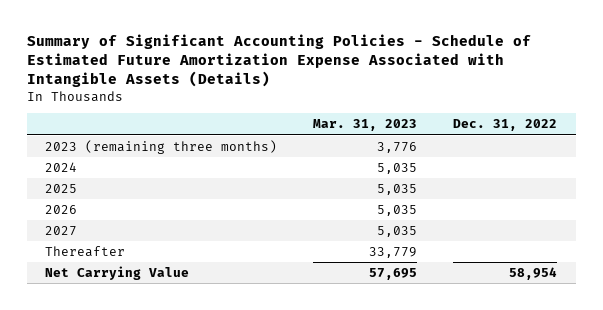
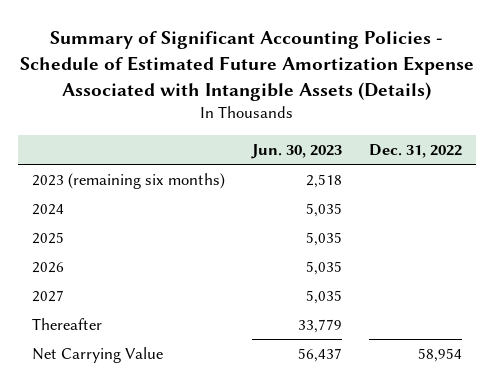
[313,119,418,132] Mar. 31, 2023 -> none
none -> [251,143,343,159] Jun. 30, 2023
[45,139,278,154] 2023 (remaining three months) -> [31,173,225,190] 2023 (remaining six months)

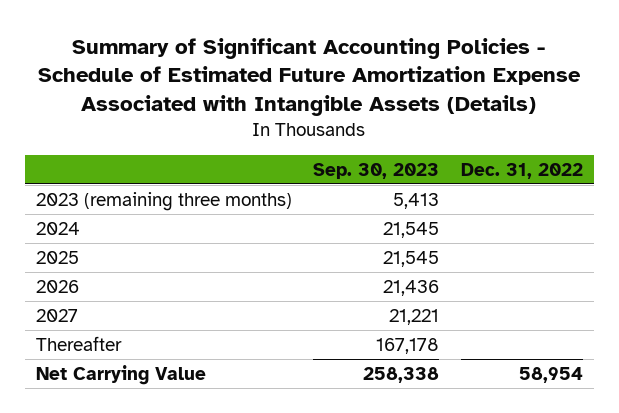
[251,143,343,159] Jun. 30, 2023 -> none
none -> [313,162,440,179] Sep. 30, 2023
[31,173,225,190] 2023 (remaining six months) -> [35,191,292,211] 2023 (remaining three months)

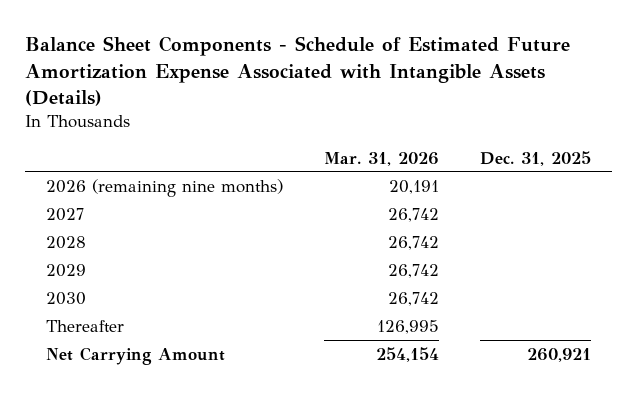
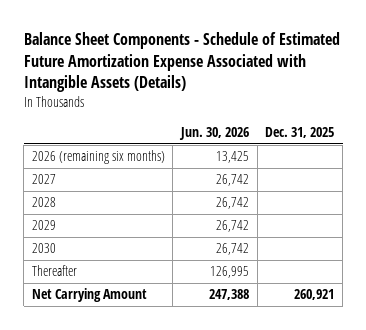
[323,151,439,166] Mar. 31, 2026 -> none
none -> [179,127,250,141] Jun. 30, 2026
[45,178,283,197] 2026 (remaining nine months) -> [31,150,165,165] 2026 (remaining six months)

